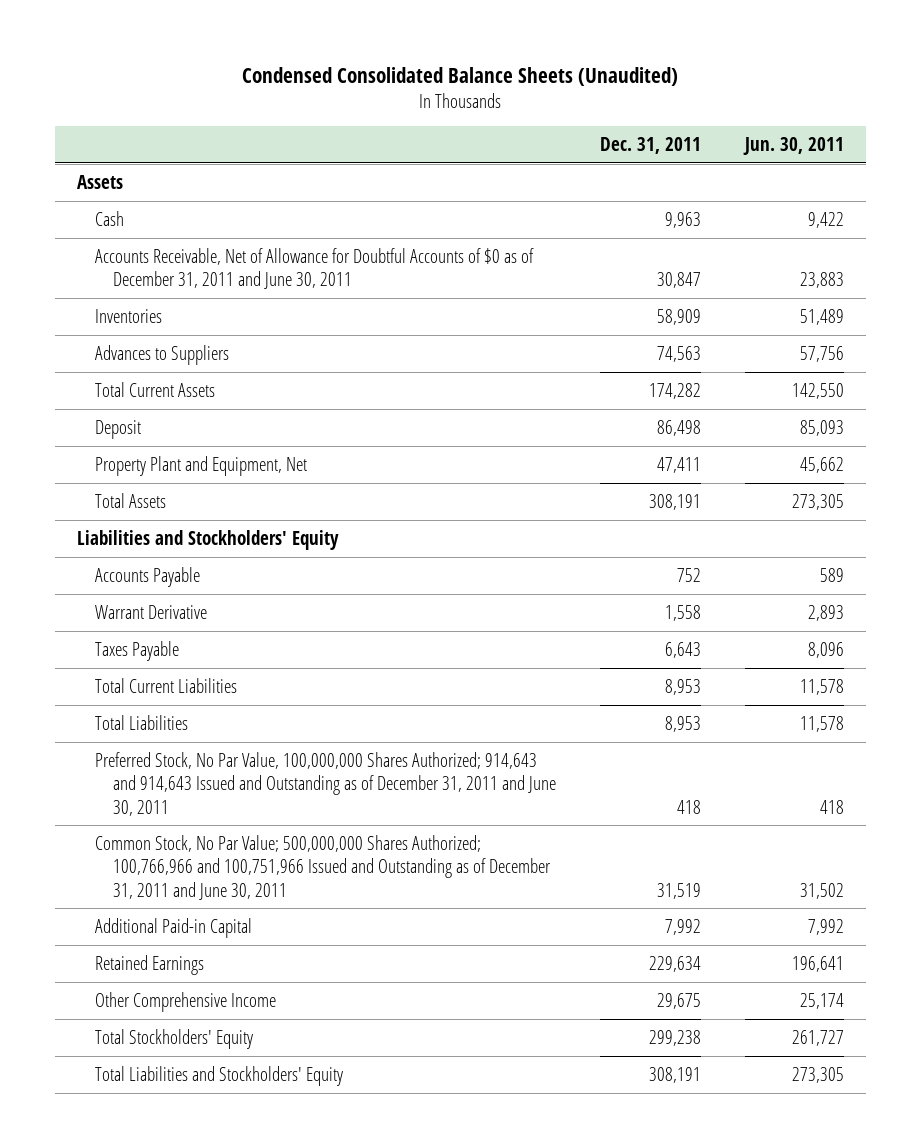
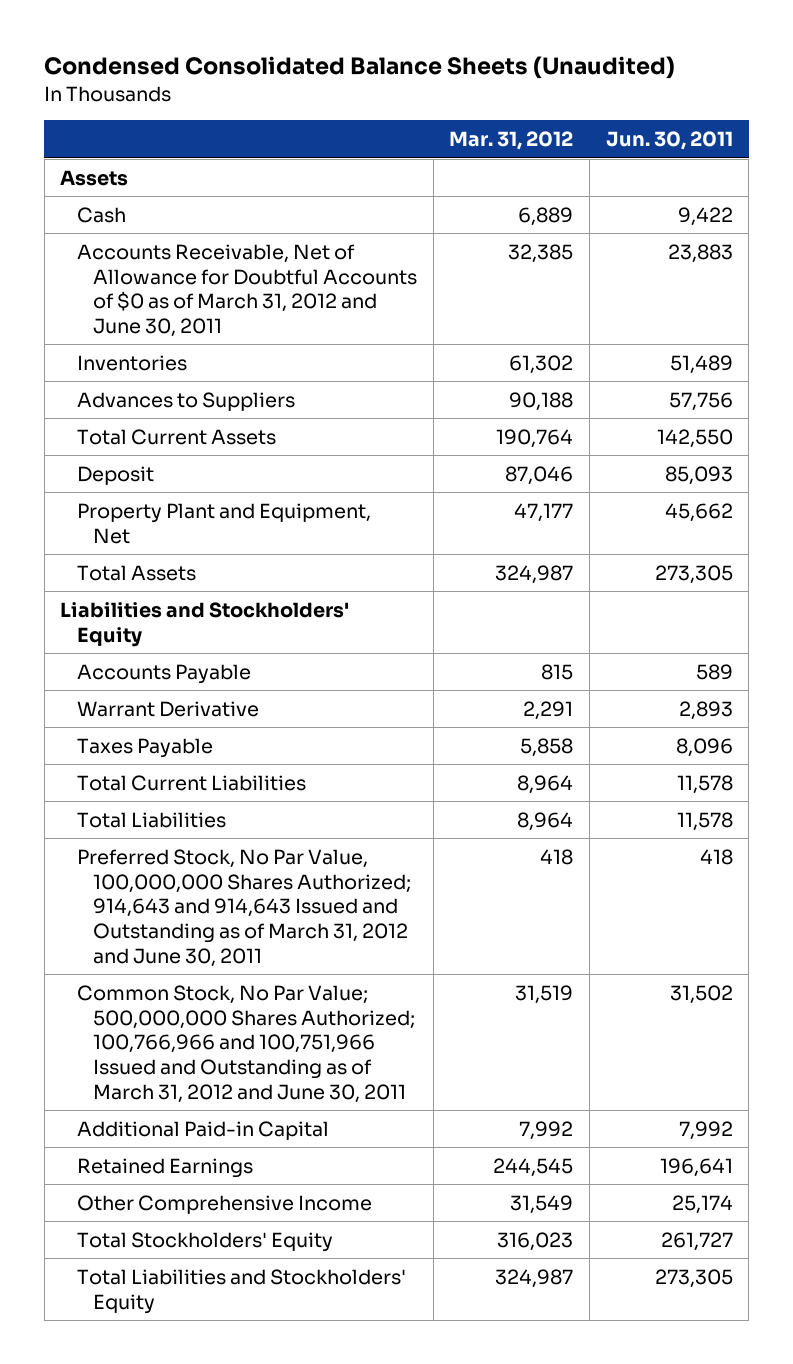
[599,136,701,154] Dec. 31, 2011 -> none
none -> [449,131,574,151] Mar. 31, 2012
[94,247,534,290] Accounts Receivable, Net of Allowance for Doubtful Accounts of $0 as of December 31, 2011 and June 30, 2011 -> [76,243,417,337] Accounts Receivable, Net of Allowance for Doubtful Accounts of $0 as of March 31, 2012 and June 30, 2011
[94,751,556,816] Preferred Stock, No Par Value, 100,000,000 Shares Authorized; 914,643 and 914,643 Issued and Outstanding as of December 31, 2011 and June 30, 2011 -> [76,848,411,967] Preferred Stock, No Par Value, 100,000,000 Shares Authorized; 914,643 and 914,643 Issued and Outstanding as of March 31, 2012 and June 30, 2011
[94,834,551,900] Common Stock, No Par Value; 500,000,000 Shares Authorized; 100,766,966 and 100,751,966 Issued and Outstanding as of December 31, 2011 and June 30, 2011 -> [76,984,415,1103] Common Stock, No Par Value; 500,000,000 Shares Authorized; 100,766,966 and 100,751,966 Issued and Outstanding as of March 31, 2012 and June 30, 2011

